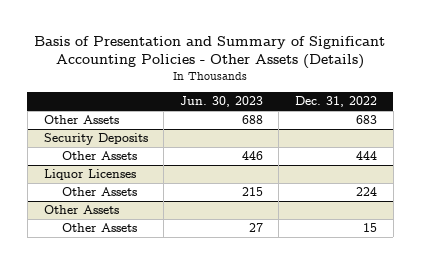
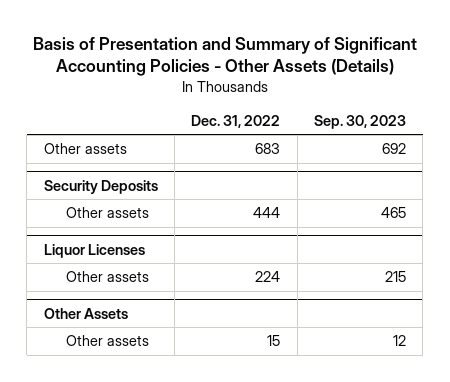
[179,96,263,108] Jun. 30, 2023 -> none
none -> [313,114,406,129] Sep. 30, 2023
[43,115,119,125] Other Assets -> [43,143,127,155] Other assets
[61,151,137,161] Other Assets -> [65,207,149,219] Other assets
[61,187,137,197] Other Assets -> [65,271,149,283] Other assets
[61,223,137,233] Other Assets -> [65,335,149,347] Other assets

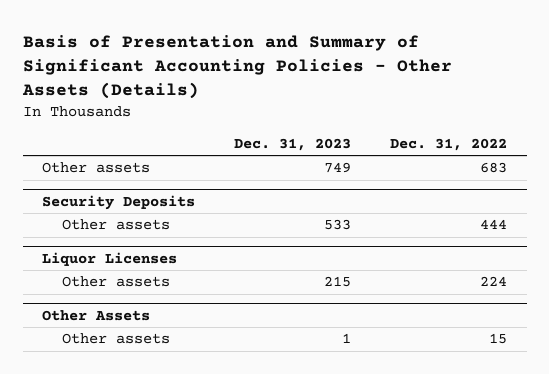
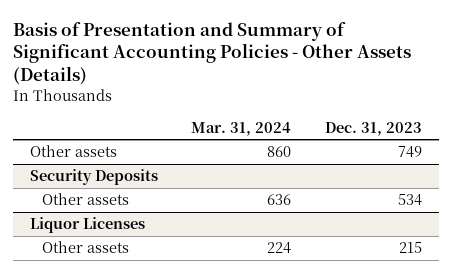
[390,138,508,152] Dec. 31, 2022 -> none
none -> [191,121,292,136] Mar. 31, 2024
[324,219,352,231] 533 -> [397,194,422,207] 534
[42,309,151,321] Other Assets -> none
[61,333,170,345] Other assets -> none

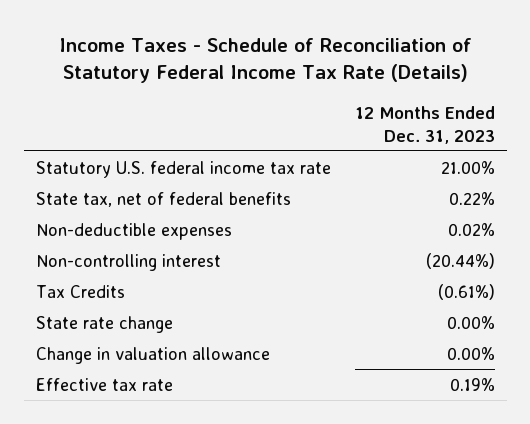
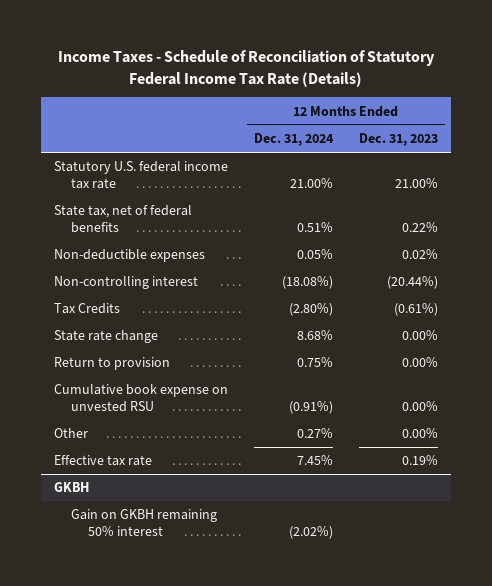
none -> [253,133,334,147] Dec. 31, 2024
[35,346,270,364] Change in valuation allowance -> none
none -> [53,357,170,371] Return to provision
none -> [53,384,228,413] Cumulative book expense on unvested RSU
none -> [53,428,88,439] Other
none -> [53,482,89,493] GKBH
none -> [70,509,217,537] Gain on GKBH remaining 50% interest

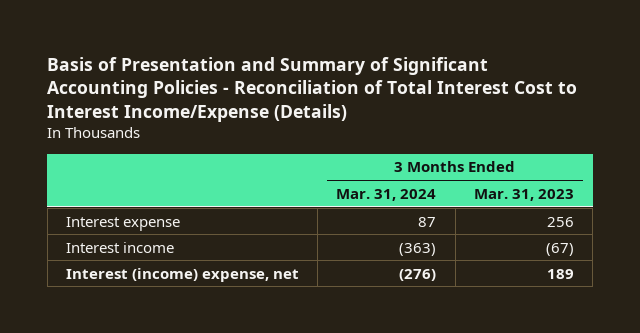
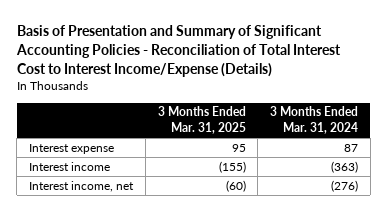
[473,188,574,201] Mar. 31, 2023 -> none
none -> [157,106,246,134] 3 Months Ended Mar. 31, 2025
[65,267,299,282] Interest (income) expense, net -> [29,180,135,192] Interest income, net

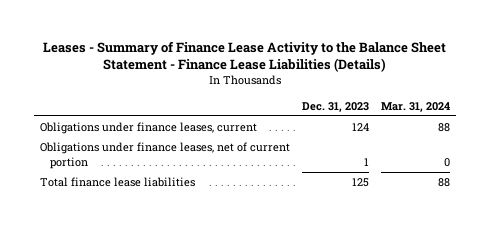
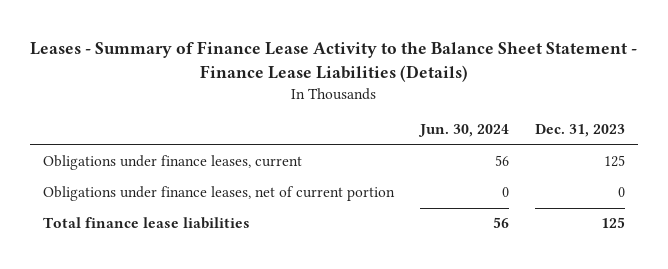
[380,101,450,112] Mar. 31, 2024 -> none
none -> [418,124,510,138] Jun. 30, 2024
[351,123,369,132] 124 -> [603,155,625,168] 125
[363,157,369,166] 1 -> [617,187,625,198] 0

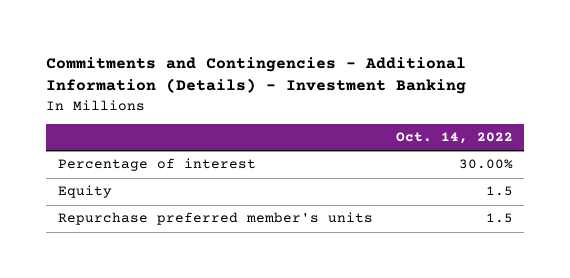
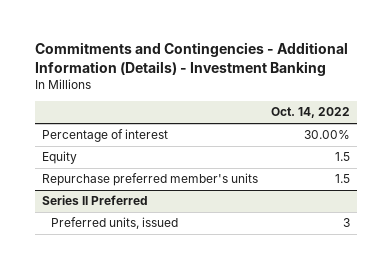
none -> [41,195,148,206] Series II Preferred
none -> [50,217,178,230] Preferred units, issued

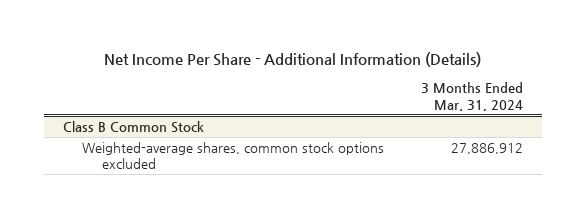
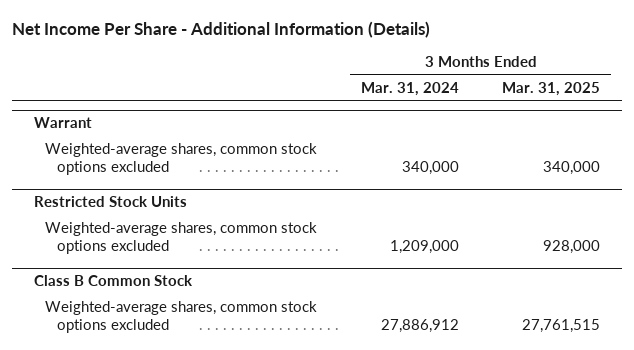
none -> [502,81,601,96] Mar. 31, 2025
none -> [33,117,92,129] Warrant
none -> [45,143,318,176] Weighted-average shares, common stock options excluded
none -> [33,196,187,208] Restricted Stock Units
none -> [45,222,318,255] Weighted-average shares, common stock options excluded

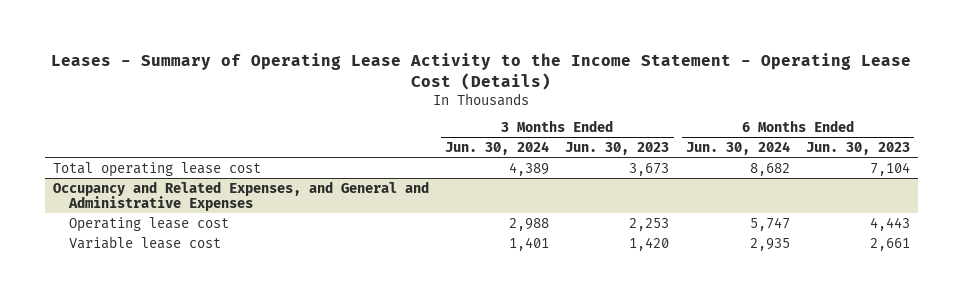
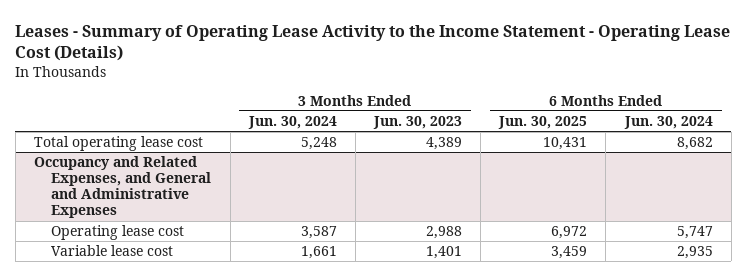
[805,142,910,156] Jun. 30, 2023 -> none
none -> [498,116,588,130] Jun. 30, 2025
[509,161,550,176] 4,389 -> [300,137,337,151] 5,248
[629,162,670,176] 3,673 -> [425,137,462,151] 4,389
[509,217,550,231] 2,988 -> [300,226,337,240] 3,587
[629,217,670,231] 2,253 -> [425,226,462,240] 2,988
[509,236,550,251] 1,401 -> [300,246,337,260] 1,661
[629,236,670,251] 1,420 -> [425,246,462,260] 1,401

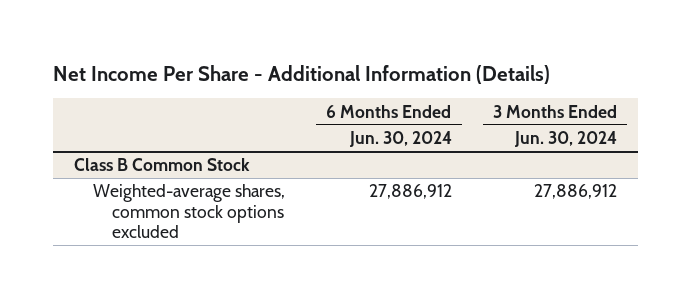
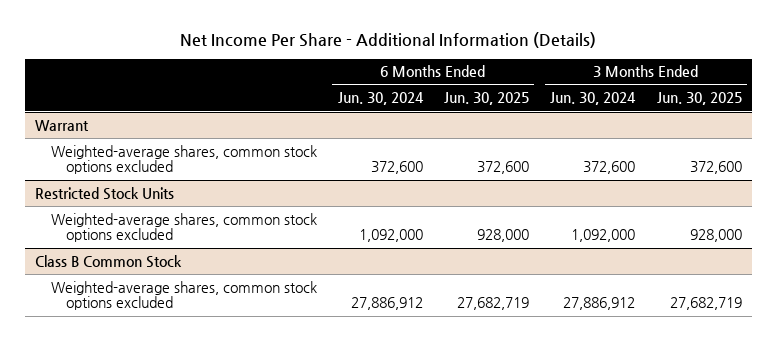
none -> [444,92,530,106] Jun. 30, 2025
none -> [656,92,742,106] Jun. 30, 2025
none -> [35,119,90,131] Warrant
none -> [50,144,317,175] Weighted-average shares, common stock options excluded
none -> [35,186,175,200] Restricted Stock Units
none -> [50,212,317,243] Weighted-average shares, common stock options excluded

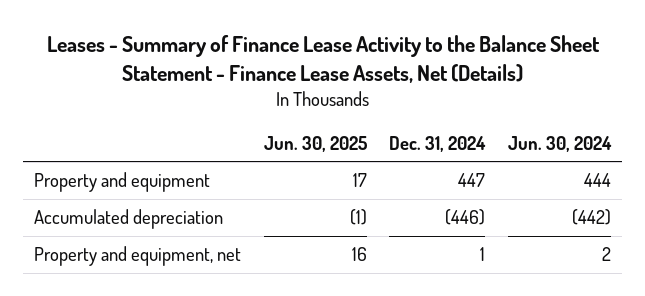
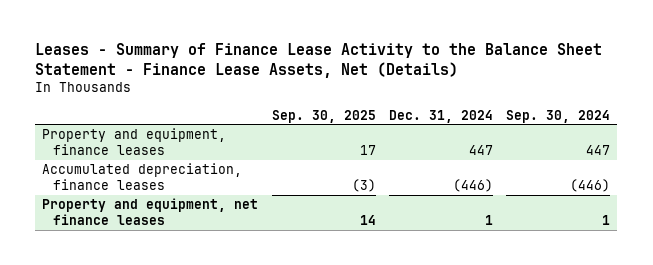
[263,135,367,152] Jun. 30, 2025 -> none
[507,135,612,152] Jun. 30, 2024 -> none
none -> [271,109,376,123] Sep. 30, 2025
none -> [506,109,611,123] Sep. 30, 2024
[34,172,211,193] Property and equipment -> [42,128,227,155] Property and equipment, finance leases
[34,209,224,230] Accumulated depreciation -> [42,163,243,190] Accumulated depreciation, finance leases
[34,246,242,267] Property and equipment, net -> [42,198,259,225] Property and equipment, net finance leases

